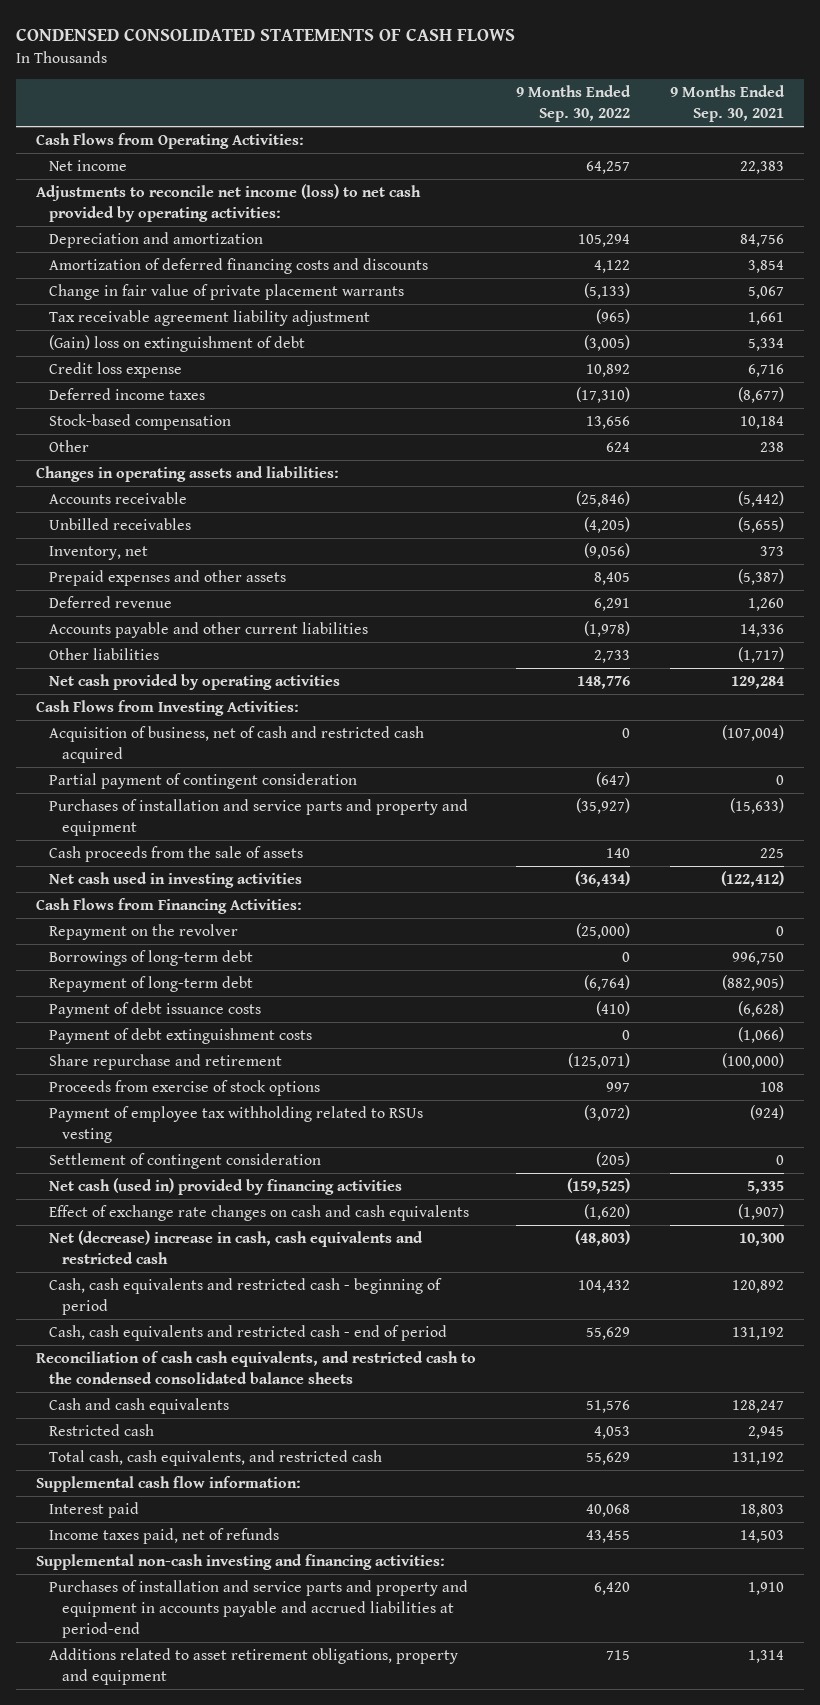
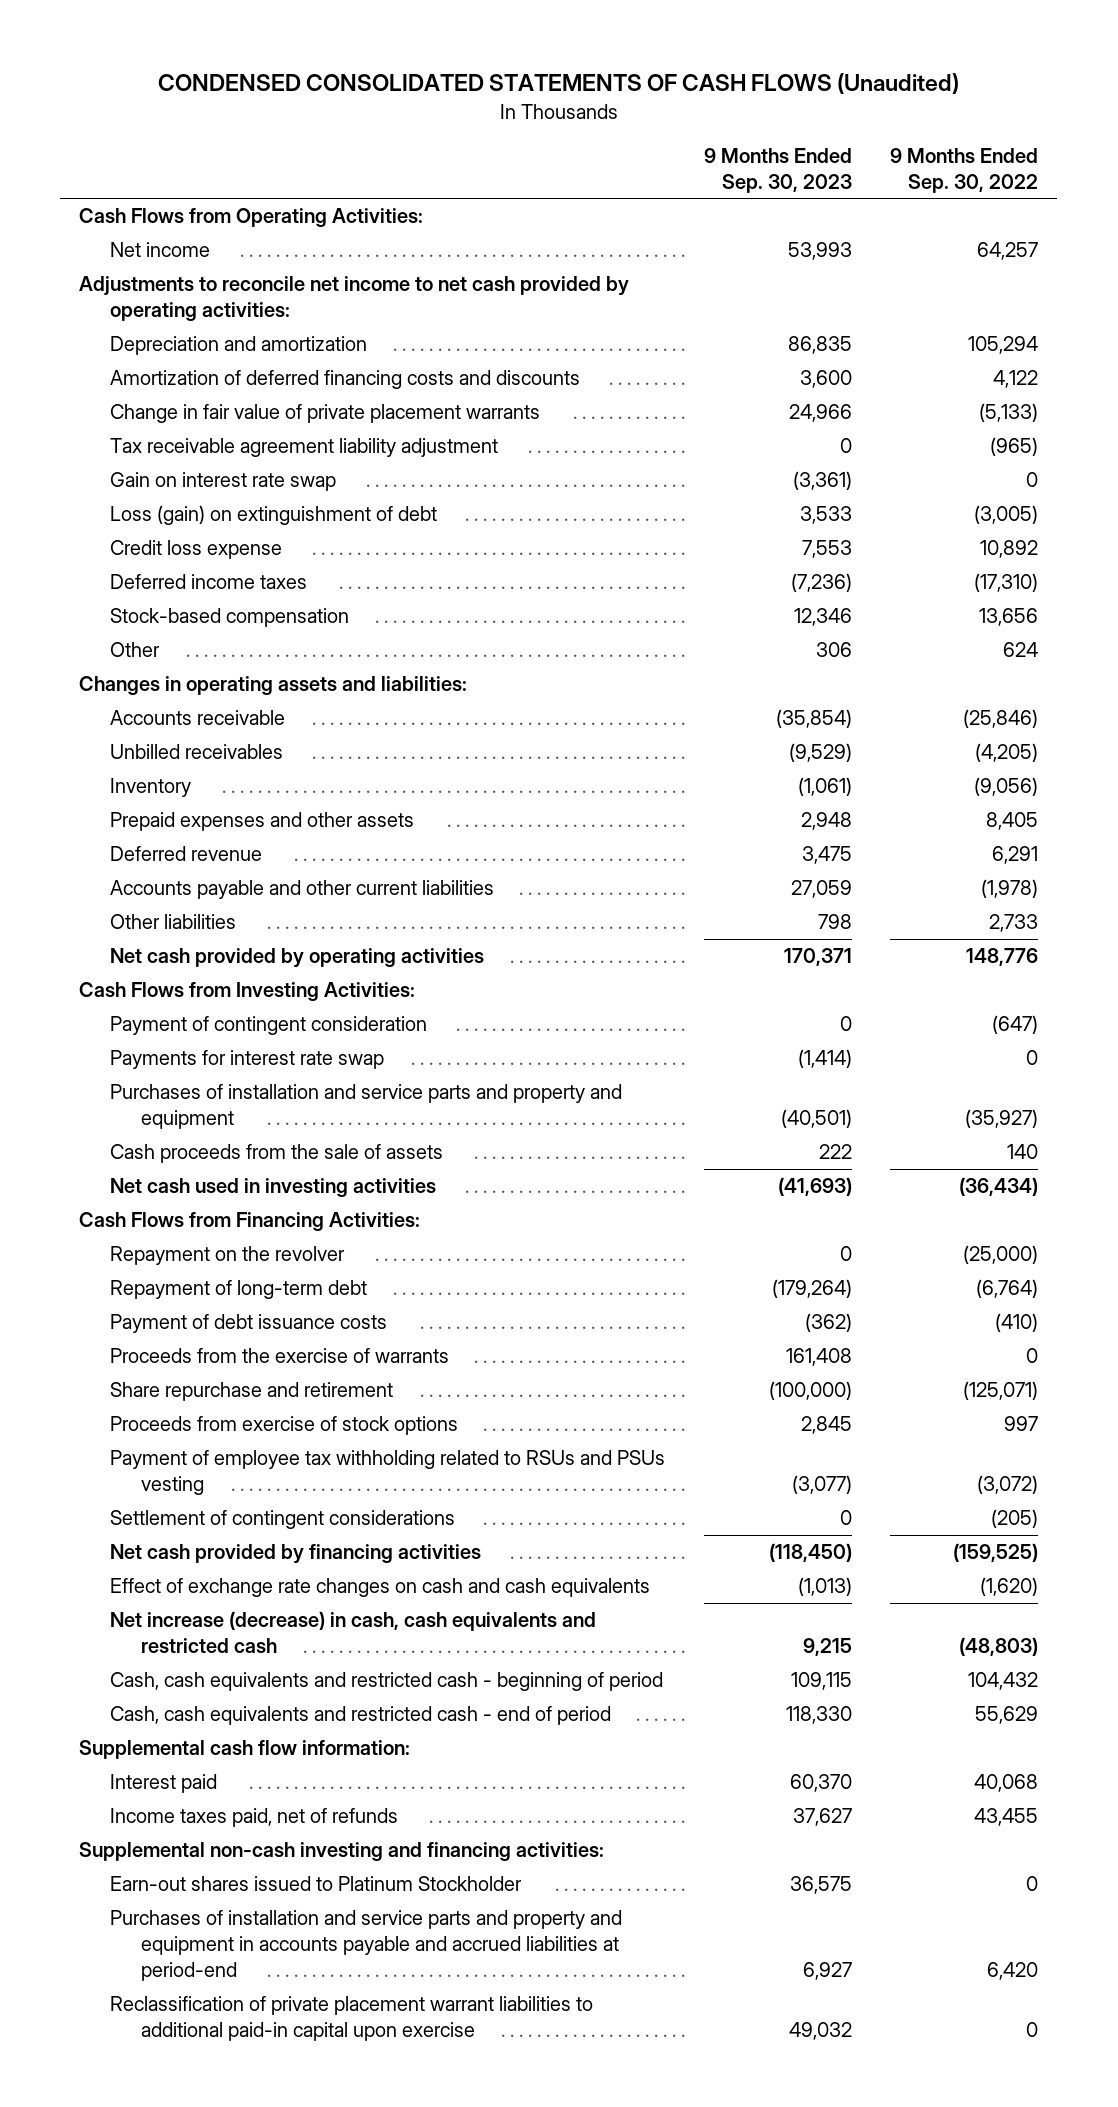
[15,28,515,42] CONDENSED CONSOLIDATED STATEMENTS OF CASH FLOWS -> [157,73,959,95] CONDENSED CONSOLIDATED STATEMENTS OF CASH FLOWS (Unaudited)
[670,85,786,123] 9 Months Ended Sep. 30, 2021 -> none
none -> [703,147,852,193] 9 Months Ended Sep. 30, 2023
[36,184,422,222] Adjustments to reconcile net income (loss) to net cash provided by operating activities: -> [79,276,630,322] Adjustments to reconcile net income to net cash provided by operating activities:
none -> [110,472,337,492] Gain on interest rate swap
[49,335,306,353] (Gain) loss on extinguishment of debt -> [110,505,438,526] Loss (gain) on extinguishment of debt
[49,546,149,561] Inventory, net -> [110,778,192,798] Inventory
[49,726,425,763] Acquisition of business, net of cash and restricted cash acquired -> none
[49,773,358,790] Partial payment of contingent consideration -> [110,1016,428,1036] Payment of contingent consideration
none -> [110,1050,385,1070] Payments for interest rate swap
[49,950,254,967] Borrowings of long-term debt -> none
[49,1028,313,1045] Payment of debt extinguishment costs -> none
none -> [110,1348,450,1364] Proceeds from the exercise of warrants
[49,1106,424,1143] Payment of employee tax withholding related to RSUs vesting -> [110,1450,666,1496] Payment of employee tax withholding related to RSUs and PSUs vesting
[49,1153,322,1170] Settlement of contingent consideration -> [110,1510,456,1530] Settlement of contingent considerations
[49,1178,403,1196] Net cash (used in) provided by financing activities -> [110,1544,482,1565] Net cash provided by financing activities
[49,1230,424,1264] Net (decrease) increase in cash, cash equivalents and restricted cash -> [110,1611,597,1654] Net increase (decrease) in cash, cash equivalents and restricted cash
[36,1351,477,1384] Reconciliation of cash cash equivalents, and restricted cash to the condensed consolidated balance sheets -> none
[49,1398,230,1415] Cash and cash equivalents -> none
[49,1424,155,1437] Restricted cash -> none
[49,1450,383,1467] Total cash, cash equivalents, and restricted cash -> none
none -> [110,1876,523,1892] Earn-out shares issued to Platinum Stockholder
[49,1648,459,1685] Additions related to asset retirement obligations, property and equipment -> none
none -> [110,1996,594,2042] Reclassification of private placement warrant liabilities to additional paid-in capital upon exercise

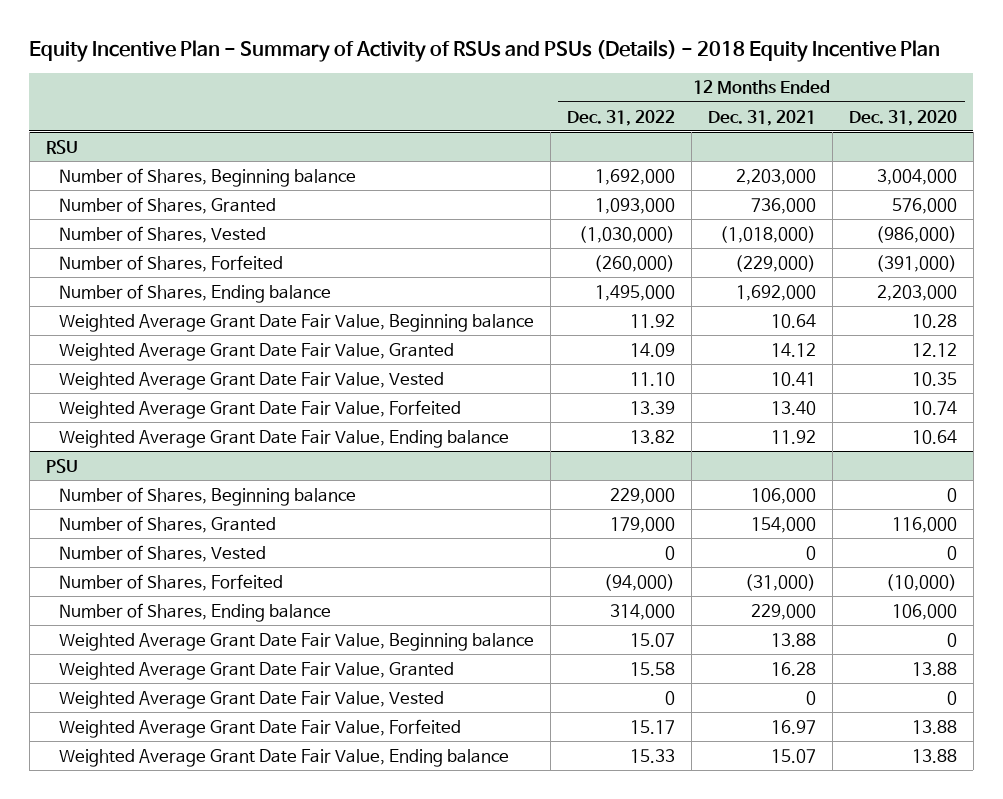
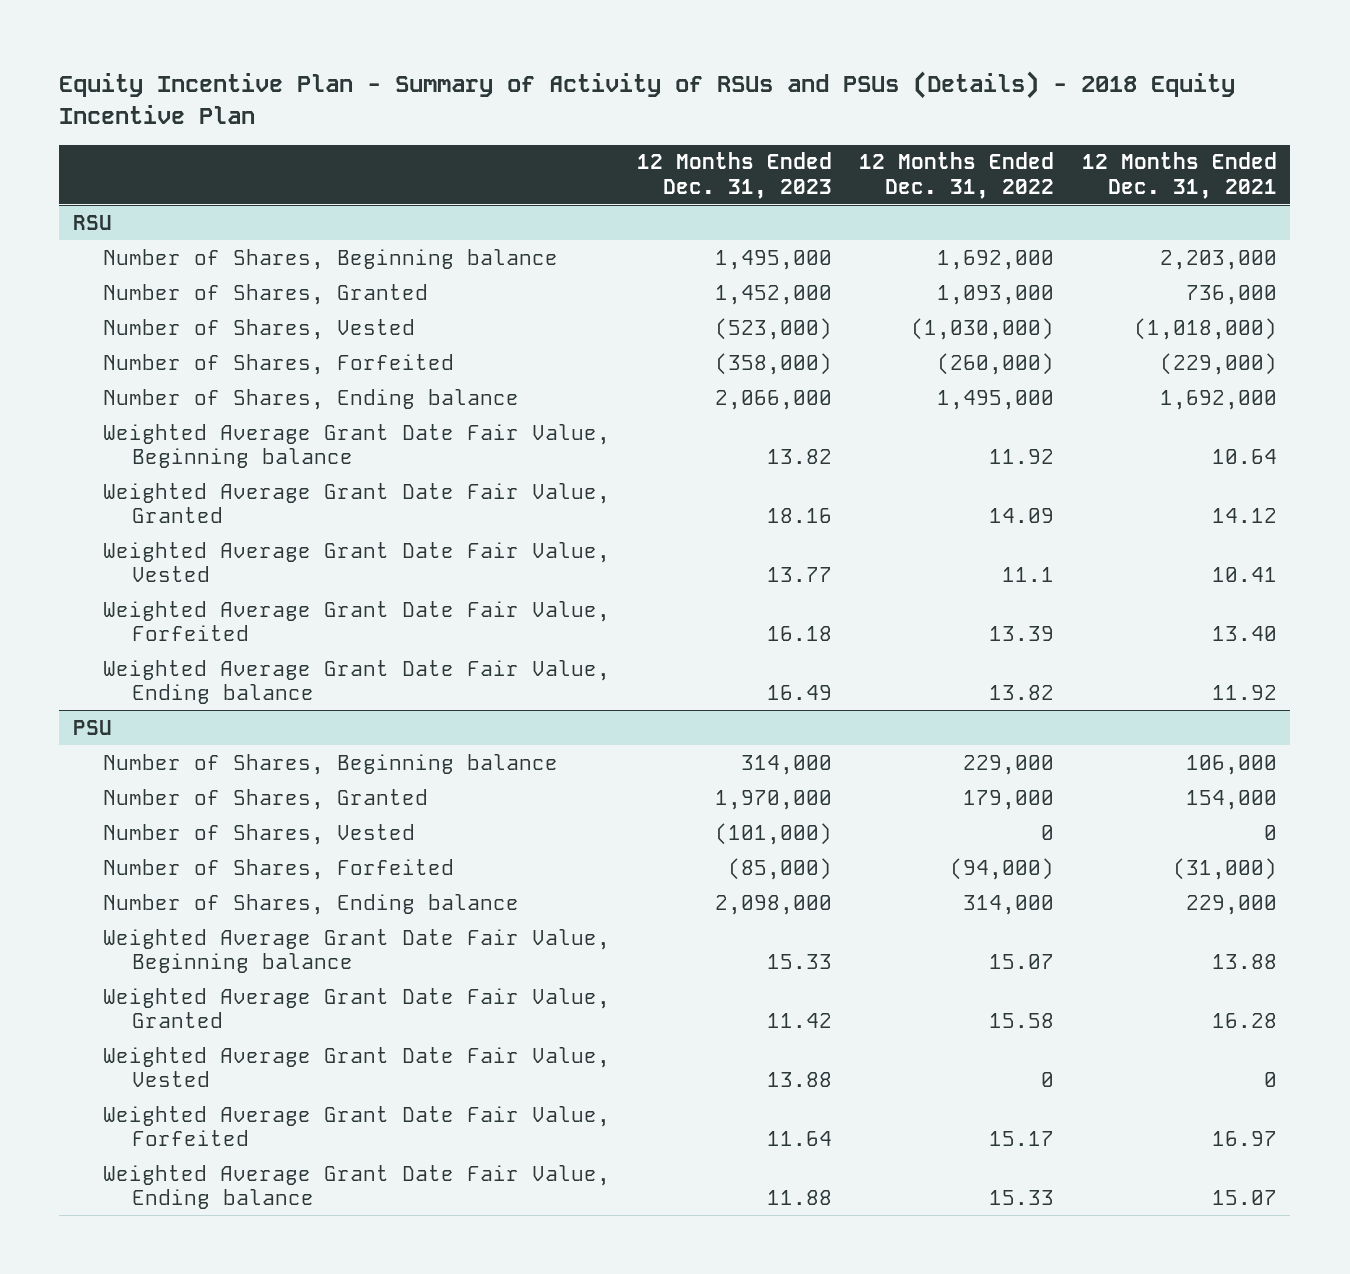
[848,109,957,126] Dec. 31, 2020 -> none
none -> [637,152,833,199] 12 Months Ended Dec. 31, 2023
[629,371,675,386] 11.10 -> [1002,567,1055,583] 11.1

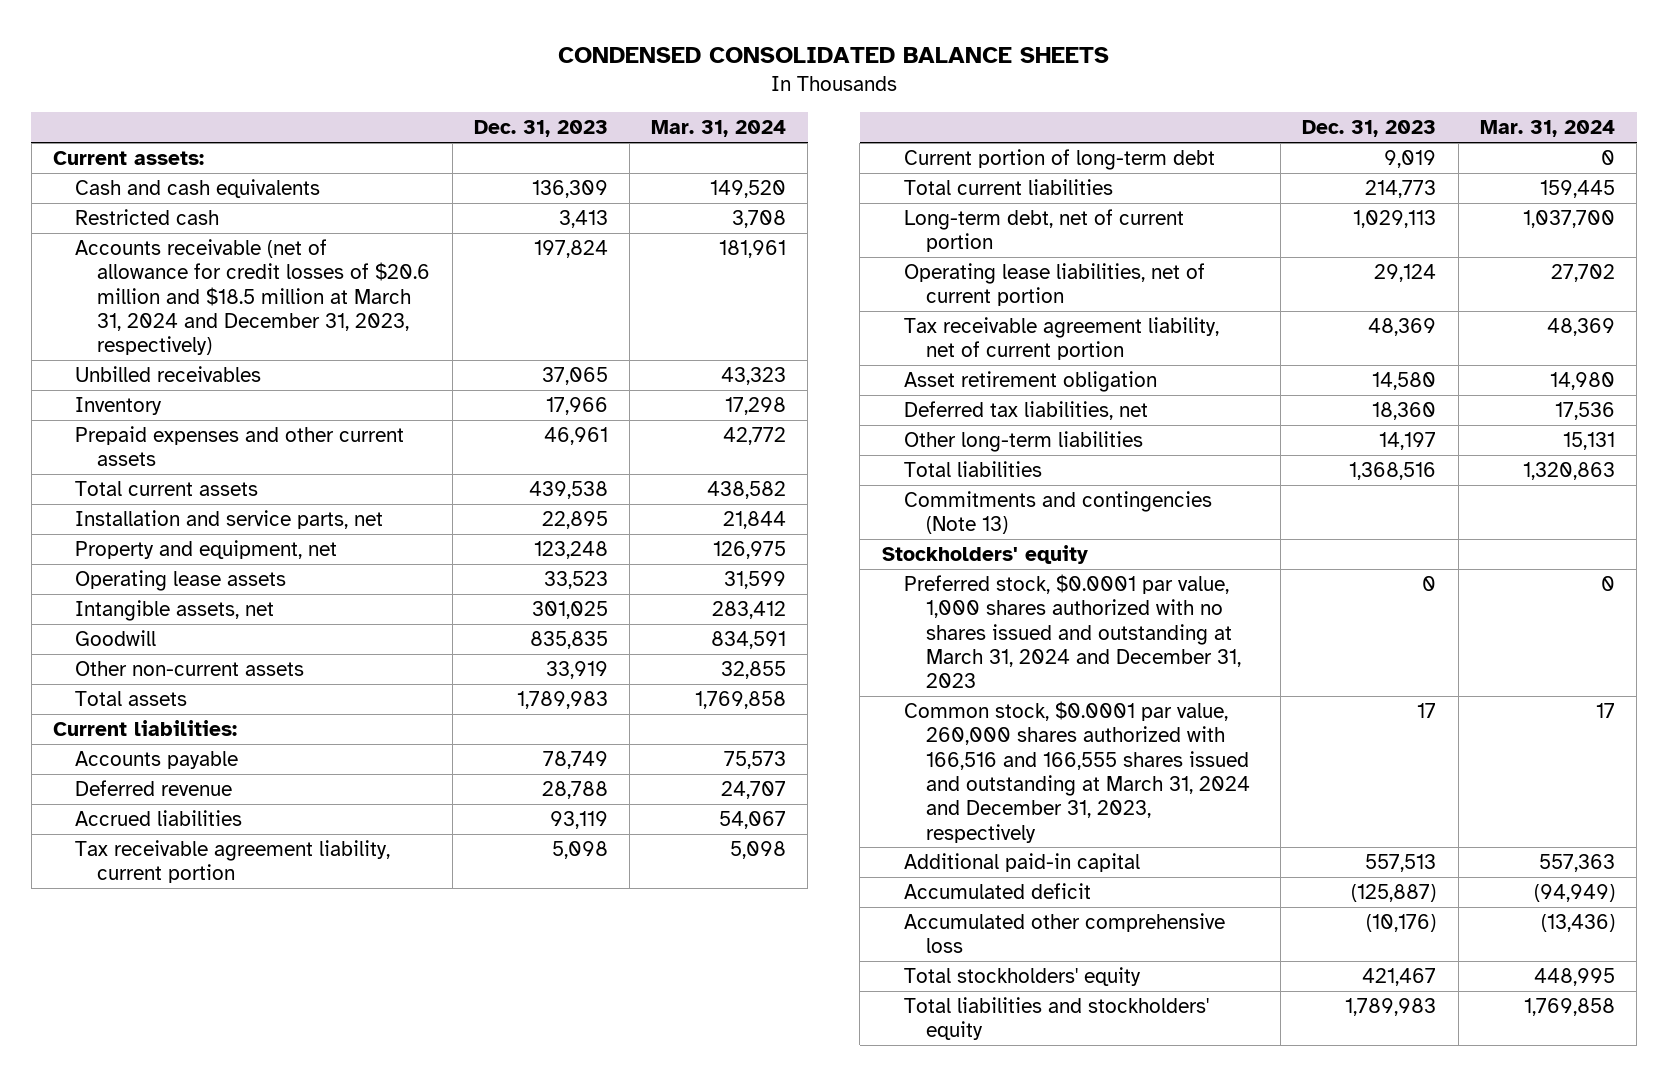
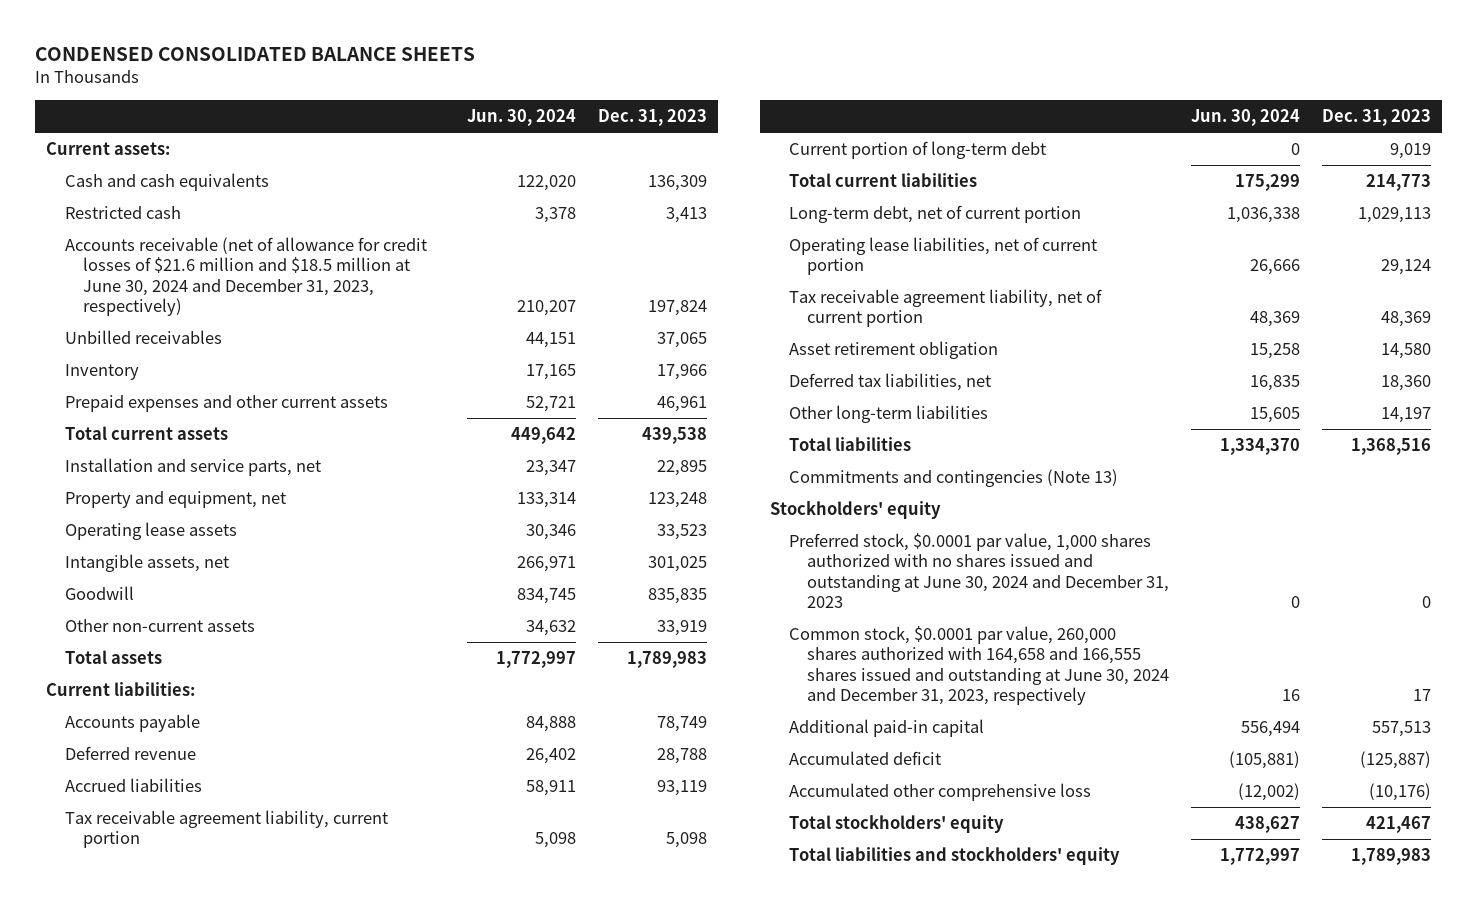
[651,120,787,138] Mar. 31, 2024 -> none
none -> [467,109,577,127] Jun. 30, 2024
[75,239,431,356] Accounts receivable (net of allowance for credit losses of $20.6 million and $18.5 million at March 31, 2024 and December 31, 2023, respectively) -> [64,237,427,316] Accounts receivable (net of allowance for credit losses of $21.6 million and $18.5 million at June 30, 2024 and December 31, 2023, respectively)
[903,574,1242,689] Preferred stock, $0.0001 par value, 1,000 shares authorized with no shares issued and outstanding at March 31, 2024 and December 31, 2023 -> [788,533,1170,608] Preferred stock, $0.0001 par value, 1,000 shares authorized with no shares issued and outstanding at June 30, 2024 and December 31, 2023
[903,701,1251,843] Common stock, $0.0001 par value, 260,000 shares authorized with 166,516 and 166,555 shares issued and outstanding at March 31, 2024 and December 31, 2023, respectively -> [788,626,1170,705] Common stock, $0.0001 par value, 260,000 shares authorized with 164,658 and 166,555 shares issued and outstanding at June 30, 2024 and December 31, 2023, respectively

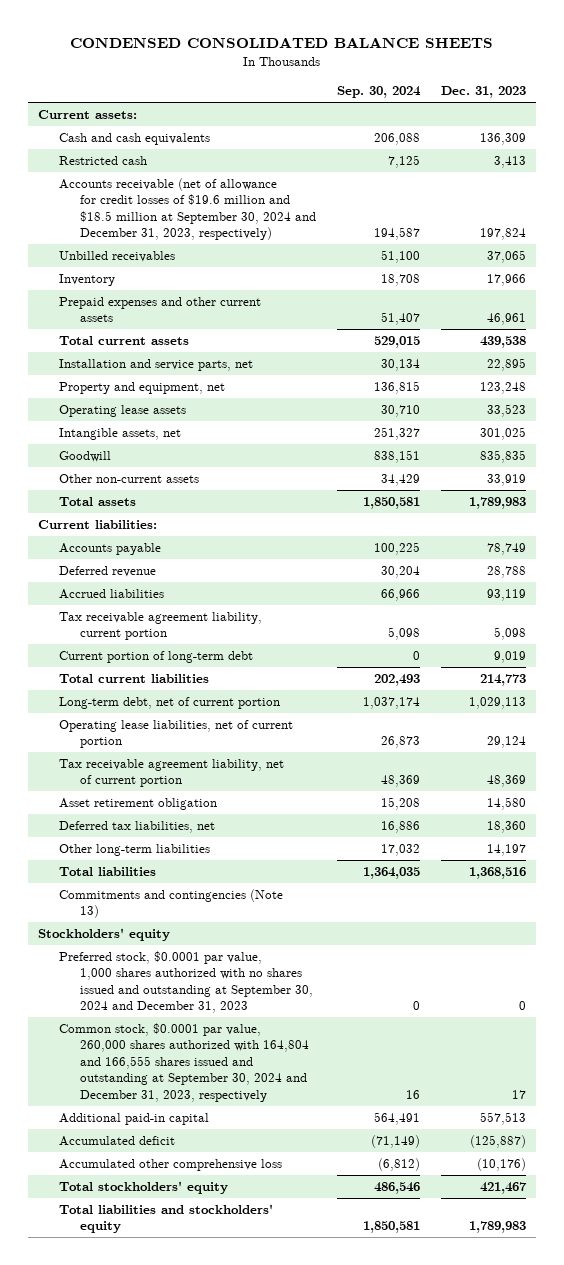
[467,109,577,127] Jun. 30, 2024 -> none
none -> [336,86,421,99] Sep. 30, 2024
[64,237,427,316] Accounts receivable (net of allowance for credit losses of $21.6 million and $18.5 million at June 30, 2024 and December 31, 2023, respectively) -> [59,177,317,241] Accounts receivable (net of allowance for credit losses of $19.6 million and $18.5 million at September 30, 2024 and December 31, 2023, respectively)
[788,533,1170,608] Preferred stock, $0.0001 par value, 1,000 shares authorized with no shares issued and outstanding at June 30, 2024 and December 31, 2023 -> [59,950,314,1014] Preferred stock, $0.0001 par value, 1,000 shares authorized with no shares issued and outstanding at September 30, 2024 and December 31, 2023
[788,626,1170,705] Common stock, $0.0001 par value, 260,000 shares authorized with 164,658 and 166,555 shares issued and outstanding at June 30, 2024 and December 31, 2023, respectively -> [59,1022,310,1102] Common stock, $0.0001 par value, 260,000 shares authorized with 164,804 and 166,555 shares issued and outstanding at September 30, 2024 and December 31, 2023, respectively

